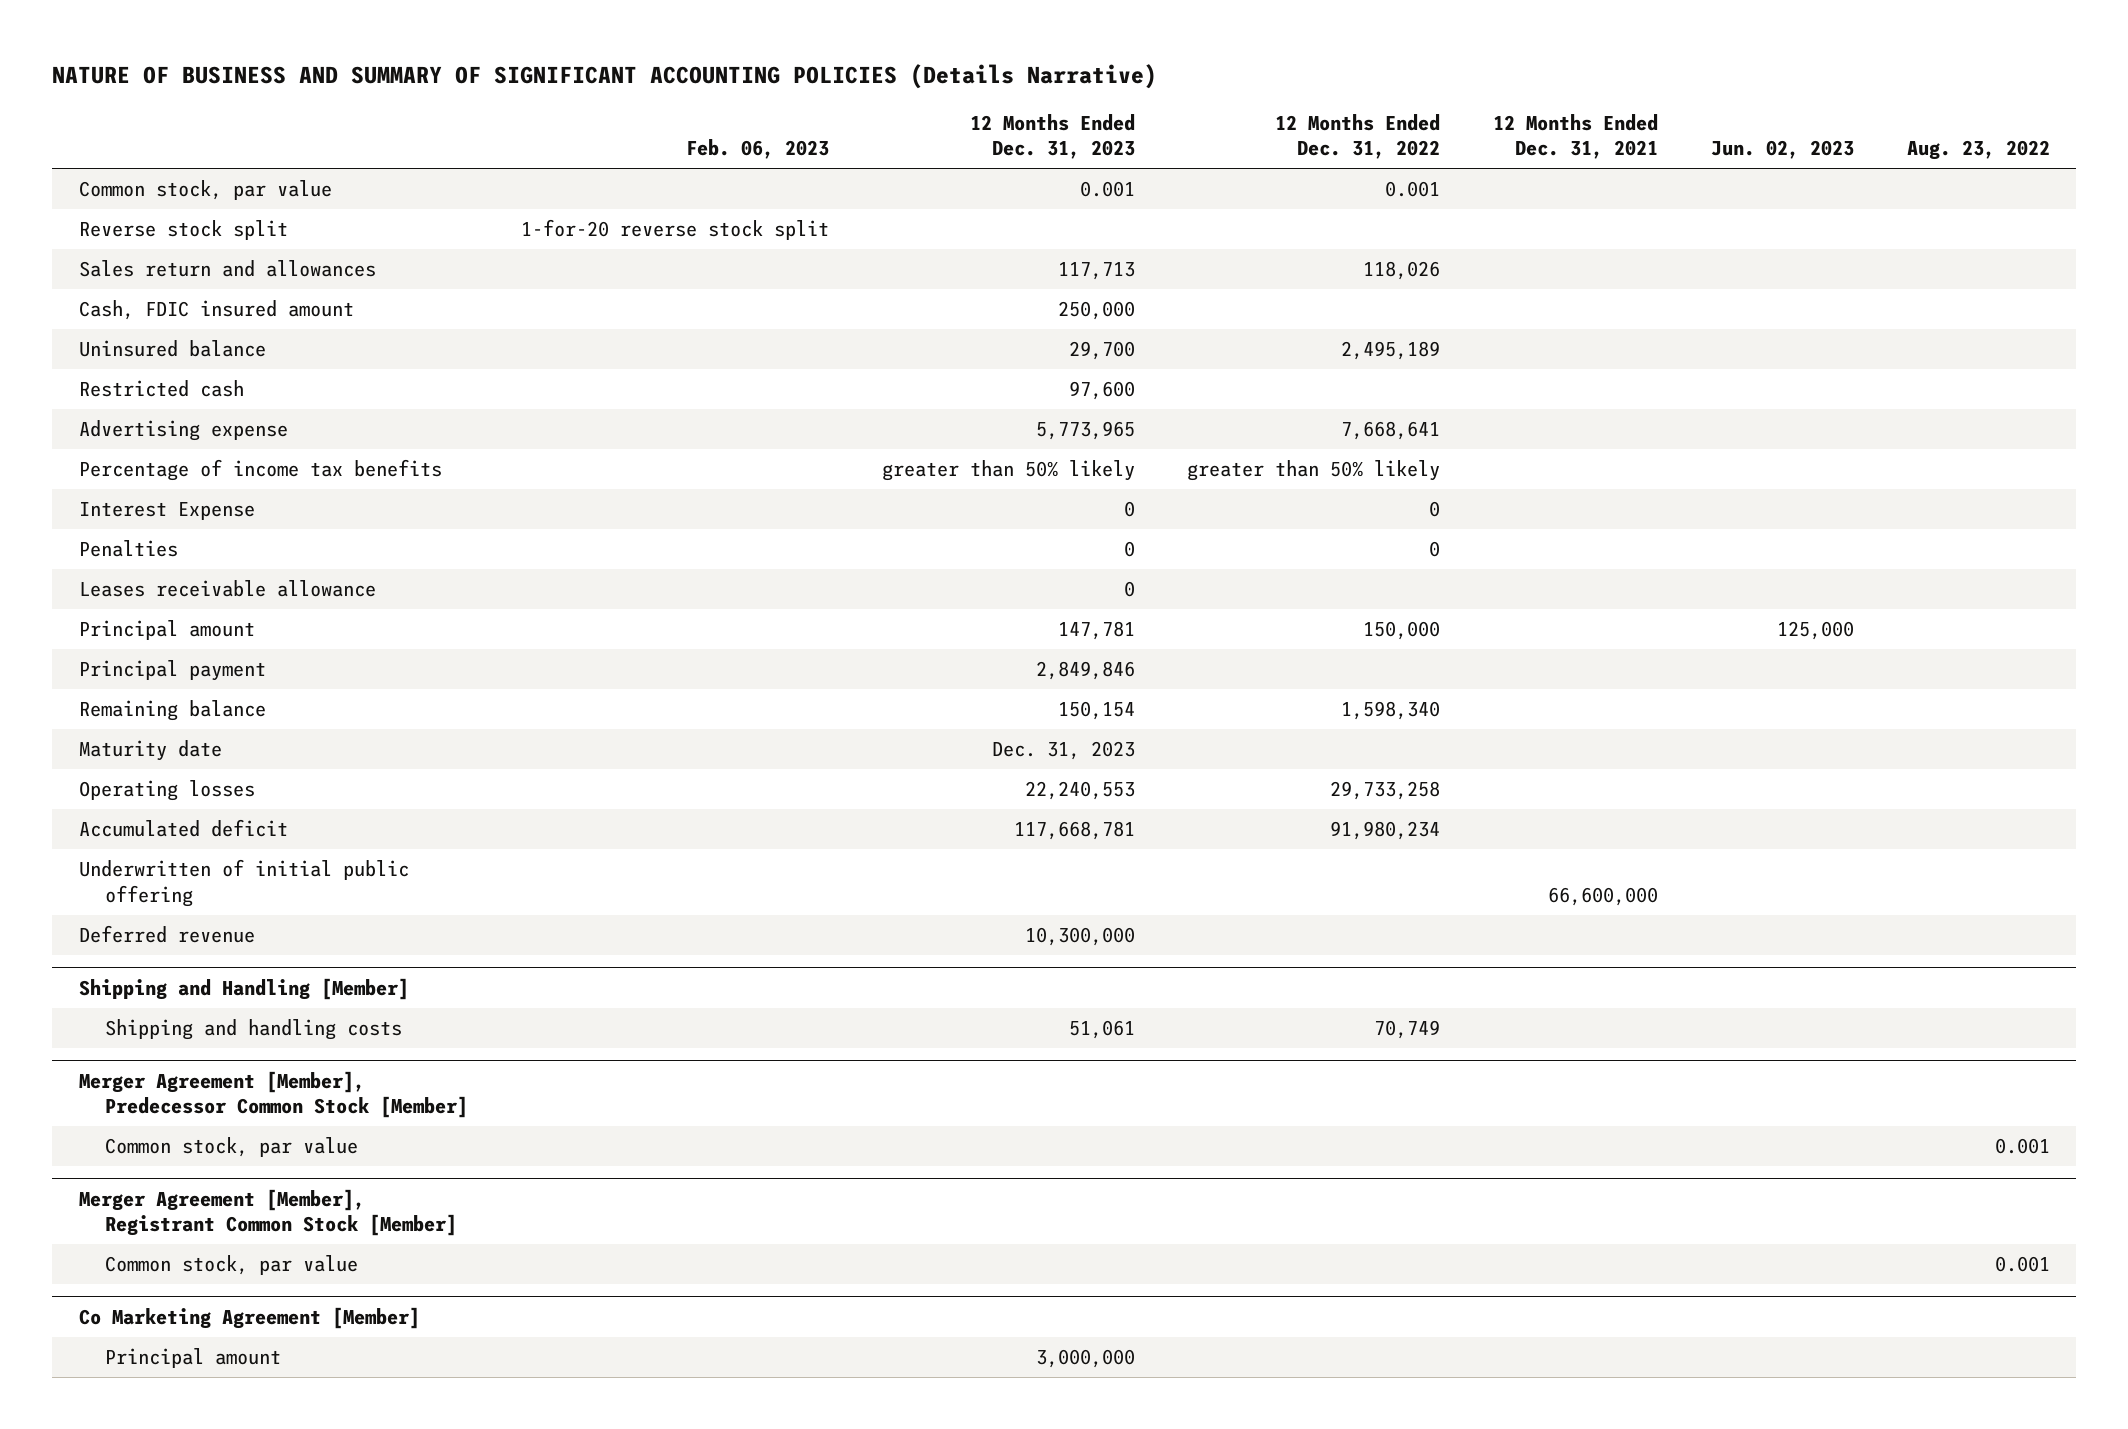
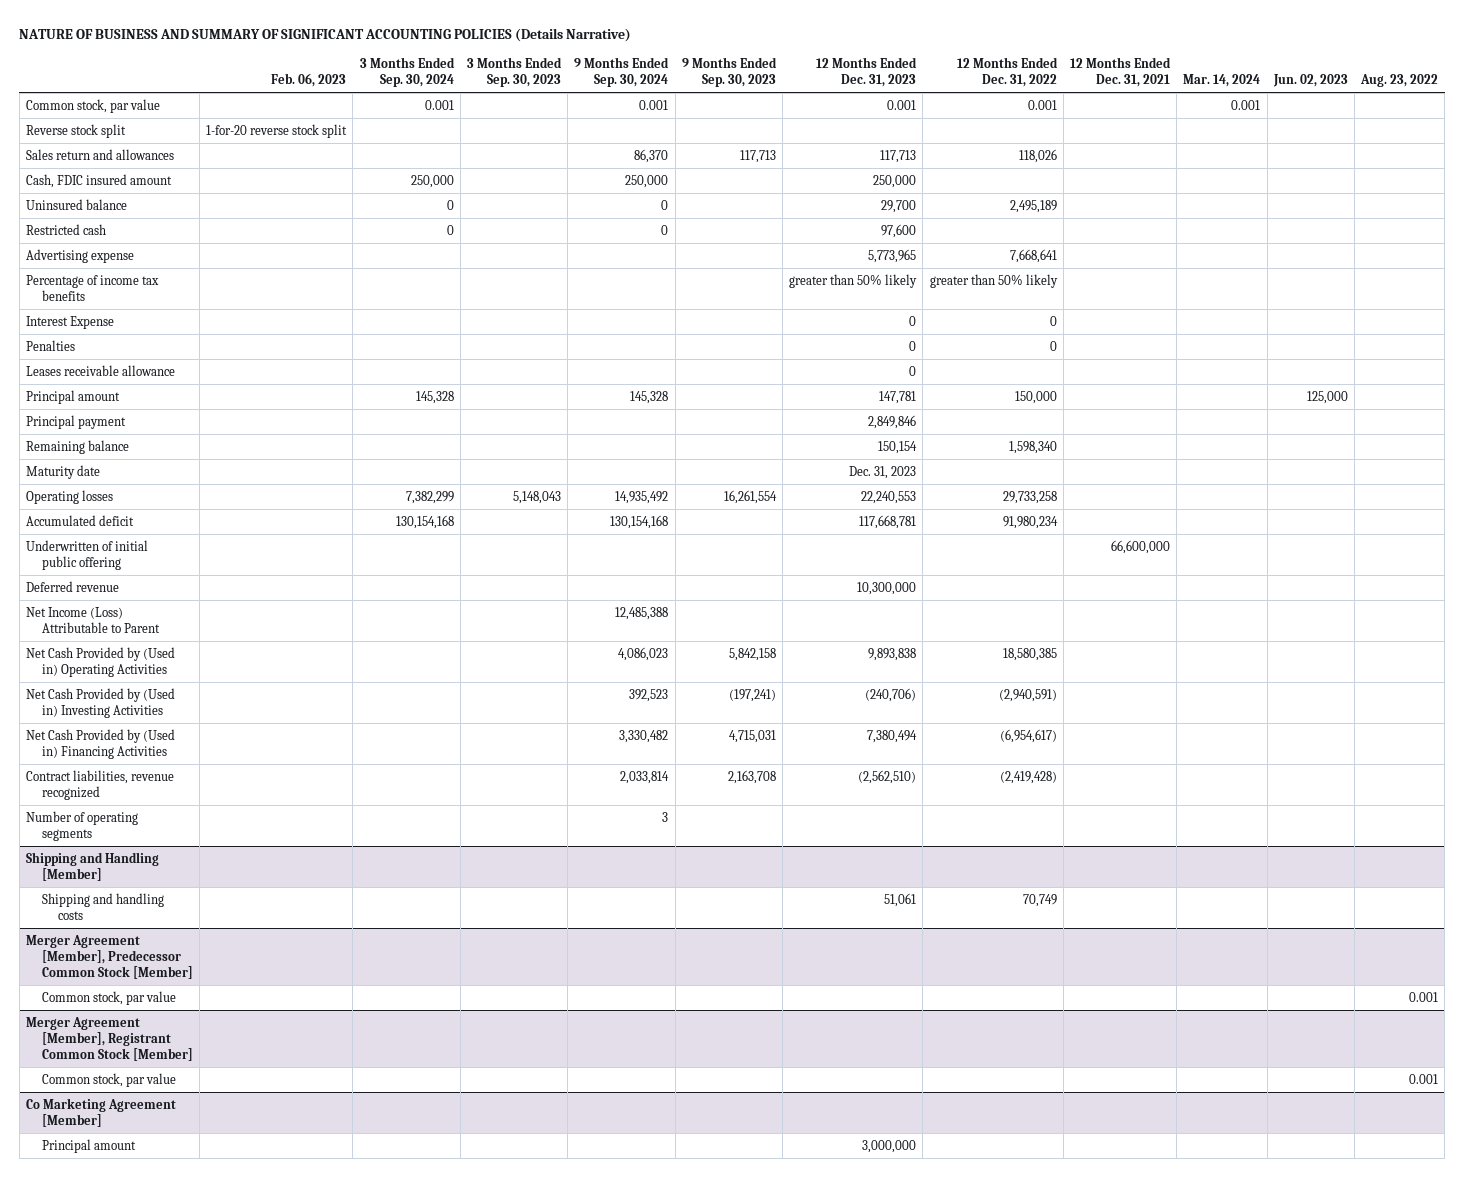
none -> [359,56,455,87] 3 Months Ended Sep. 30, 2024
none -> [467,56,563,87] 3 Months Ended Sep. 30, 2023
none -> [574,56,670,87] 9 Months Ended Sep. 30, 2024
none -> [681,56,777,87] 9 Months Ended Sep. 30, 2023
none -> [1183,73,1261,87] Mar. 14, 2024
none -> [26,606,160,633] Net Income (Loss) Attributable to Parent
none -> [26,646,176,677] Net Cash Provided by (Used in) Operating Activities
none -> [26,687,176,718] Net Cash Provided by (Used in) Investing Activities
none -> [26,728,176,759] Net Cash Provided by (Used in) Financing Activities
none -> [26,769,175,800] Contract liabilities, revenue recognized
none -> [26,810,139,841] Number of operating segments

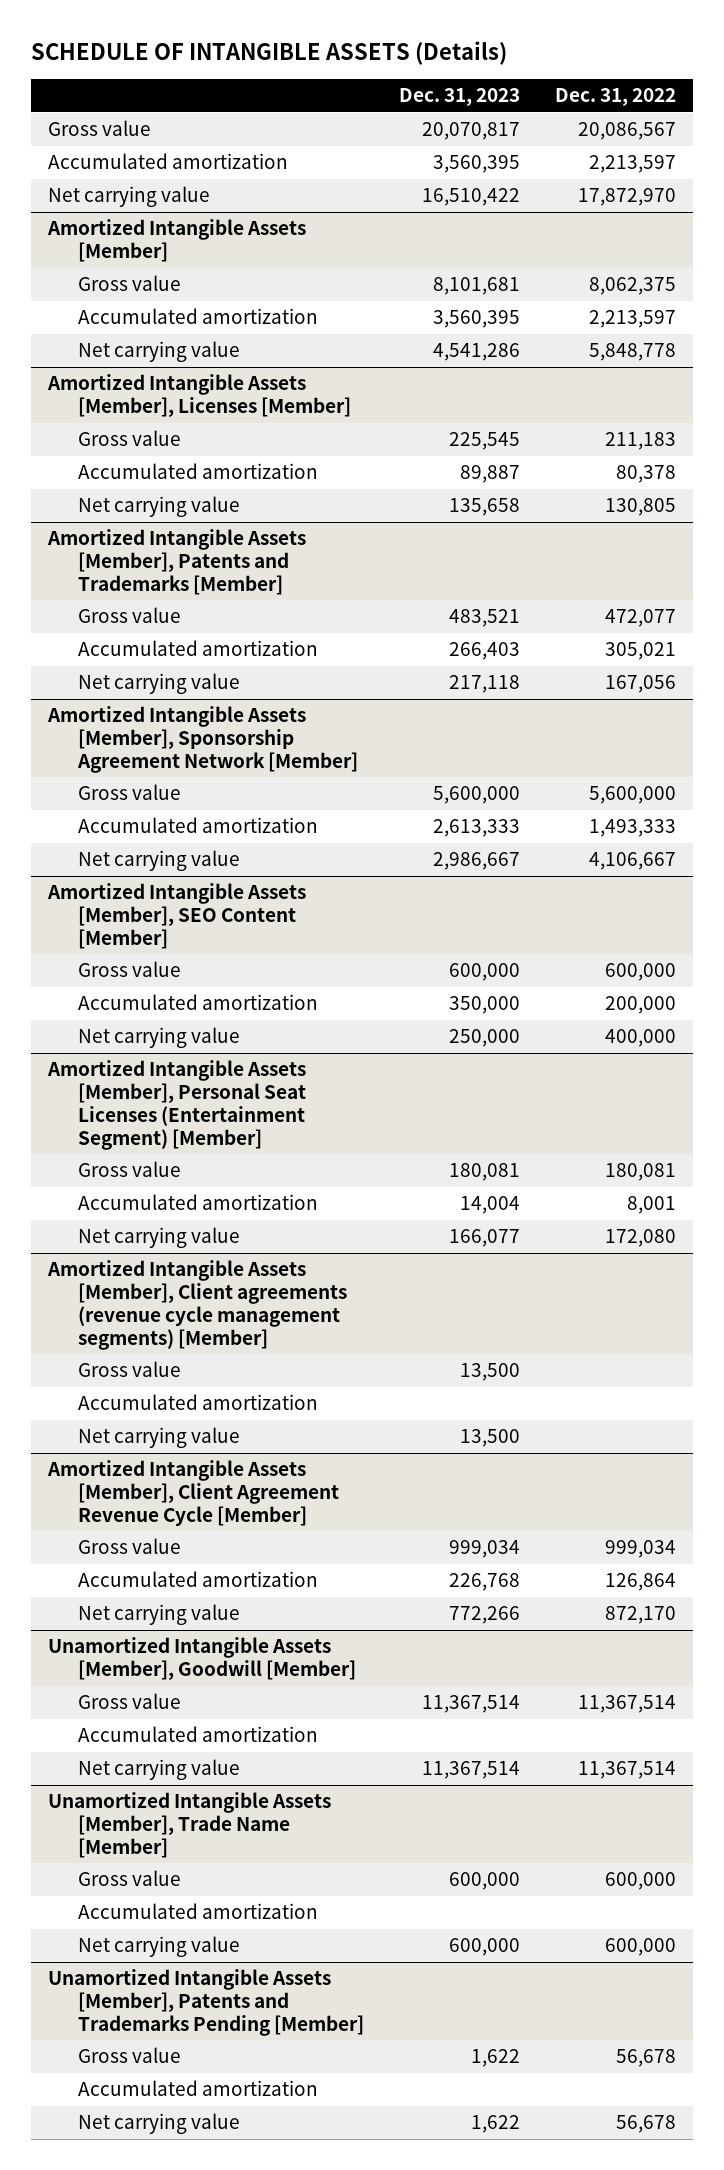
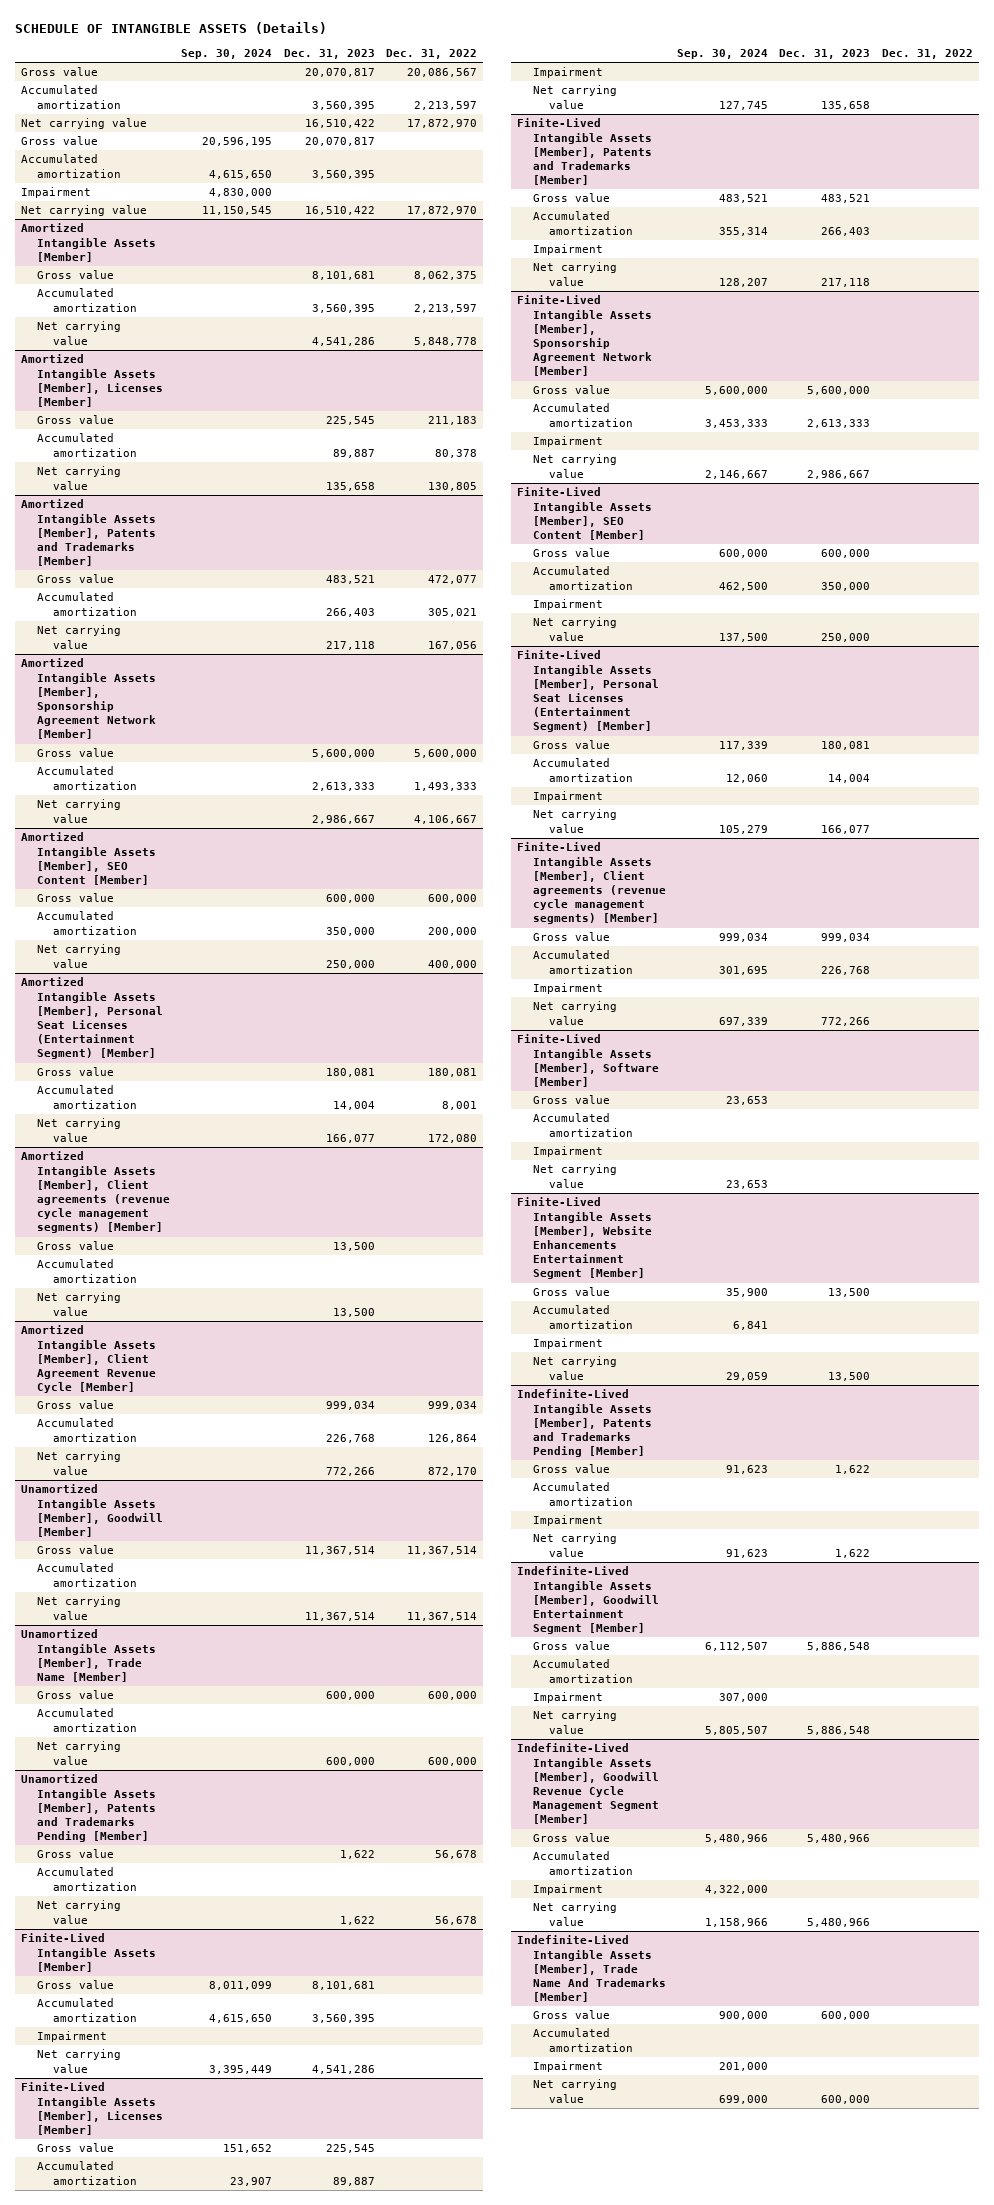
none -> [181,49,273,60] Sep. 30, 2024
none -> [21,136,99,146] Gross value
none -> [21,154,121,178] Accumulated amortization
none -> [21,187,92,199] Impairment
none -> [21,205,148,217] Net carrying value
none -> [21,1933,156,1972] Finite-Lived Intangible Assets [Member]
none -> [36,1980,114,1990] Gross value
none -> [36,1998,137,2022] Accumulated amortization
none -> [36,2031,107,2043] Impairment
none -> [36,2049,121,2073] Net carrying value
none -> [21,2082,163,2136] Finite-Lived Intangible Assets [Member], Licenses [Member]
none -> [36,2143,114,2153] Gross value
none -> [36,2161,137,2185] Accumulated amortization
none -> [532,67,603,79] Impairment
none -> [532,85,617,109] Net carrying value
none -> [516,118,652,186] Finite-Lived Intangible Assets [Member], Patents and Trademarks [Member]
none -> [532,193,610,203] Gross value
none -> [532,211,633,235] Accumulated amortization
none -> [532,244,603,256] Impairment
none -> [532,262,617,286] Net carrying value
none -> [516,295,652,377] Finite-Lived Intangible Assets [Member], Sponsorship Agreement Network [Member]
none -> [532,385,610,395] Gross value
none -> [532,403,633,427] Accumulated amortization
none -> [532,436,603,448] Impairment
none -> [532,454,617,478] Net carrying value
none -> [516,487,652,541] Finite-Lived Intangible Assets [Member], SEO Content [Member]
none -> [532,548,610,558] Gross value
none -> [532,566,633,590] Accumulated amortization
none -> [532,599,603,611] Impairment
none -> [532,617,617,641] Net carrying value
none -> [516,650,659,733] Finite-Lived Intangible Assets [Member], Personal Seat Licenses (Entertainment Segment) [Member]
none -> [532,740,610,750] Gross value
none -> [532,758,633,782] Accumulated amortization
none -> [532,791,603,803] Impairment
none -> [532,809,617,833] Net carrying value
none -> [516,842,666,925] Finite-Lived Intangible Assets [Member], Client agreements (revenue cycle management segments) [Member]
none -> [532,932,610,942] Gross value
none -> [532,950,633,974] Accumulated amortization
none -> [532,983,603,995] Impairment
none -> [532,1001,617,1025] Net carrying value
none -> [516,1034,659,1088] Finite-Lived Intangible Assets [Member], Software [Member]
none -> [532,1095,610,1105] Gross value
none -> [532,1113,633,1137] Accumulated amortization
none -> [532,1146,603,1158] Impairment
none -> [532,1164,617,1188] Net carrying value
none -> [516,1197,652,1280] Finite-Lived Intangible Assets [Member], Website Enhancements Entertainment Segment [Member]
none -> [532,1287,610,1297] Gross value
none -> [532,1305,633,1329] Accumulated amortization
none -> [532,1338,603,1350] Impairment
none -> [532,1356,617,1380] Net carrying value
none -> [516,1389,652,1458] Indefinite-Lived Intangible Assets [Member], Patents and Trademarks Pending [Member]
none -> [532,1464,610,1474] Gross value
none -> [532,1482,633,1506] Accumulated amortization
none -> [532,1515,603,1527] Impairment
none -> [532,1533,617,1557] Net carrying value
none -> [516,1566,659,1635] Indefinite-Lived Intangible Assets [Member], Goodwill Entertainment Segment [Member]
none -> [532,1641,610,1651] Gross value
none -> [532,1659,633,1683] Accumulated amortization
none -> [532,1692,603,1704] Impairment
none -> [532,1710,617,1734] Net carrying value
none -> [516,1743,659,1825] Indefinite-Lived Intangible Assets [Member], Goodwill Revenue Cycle Management Segment [Member]
none -> [532,1833,610,1843] Gross value
none -> [532,1851,633,1875] Accumulated amortization
none -> [532,1884,603,1896] Impairment
none -> [532,1902,617,1926] Net carrying value
none -> [516,1935,666,2003] Indefinite-Lived Intangible Assets [Member], Trade Name And Trademarks [Member]
none -> [532,2010,610,2020] Gross value
none -> [532,2028,633,2052] Accumulated amortization
none -> [532,2061,603,2073] Impairment
none -> [532,2079,617,2103] Net carrying value

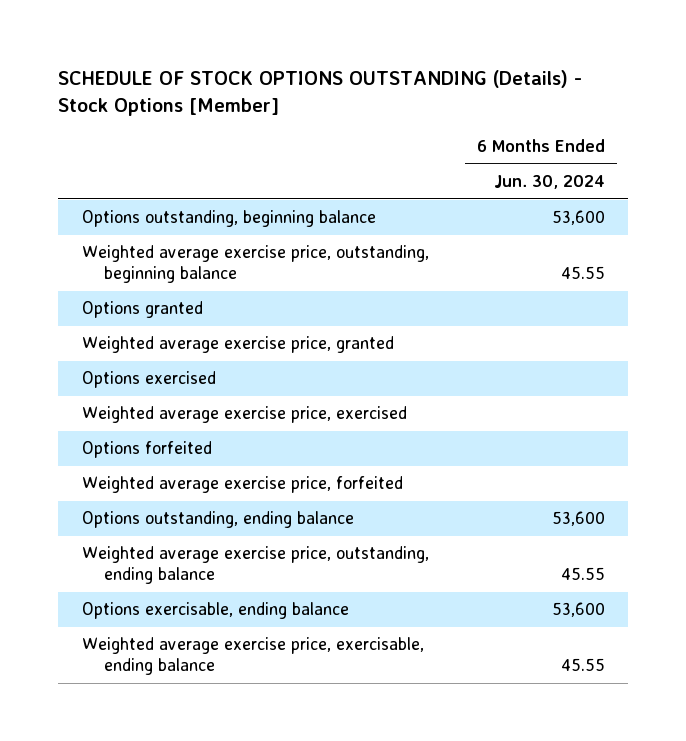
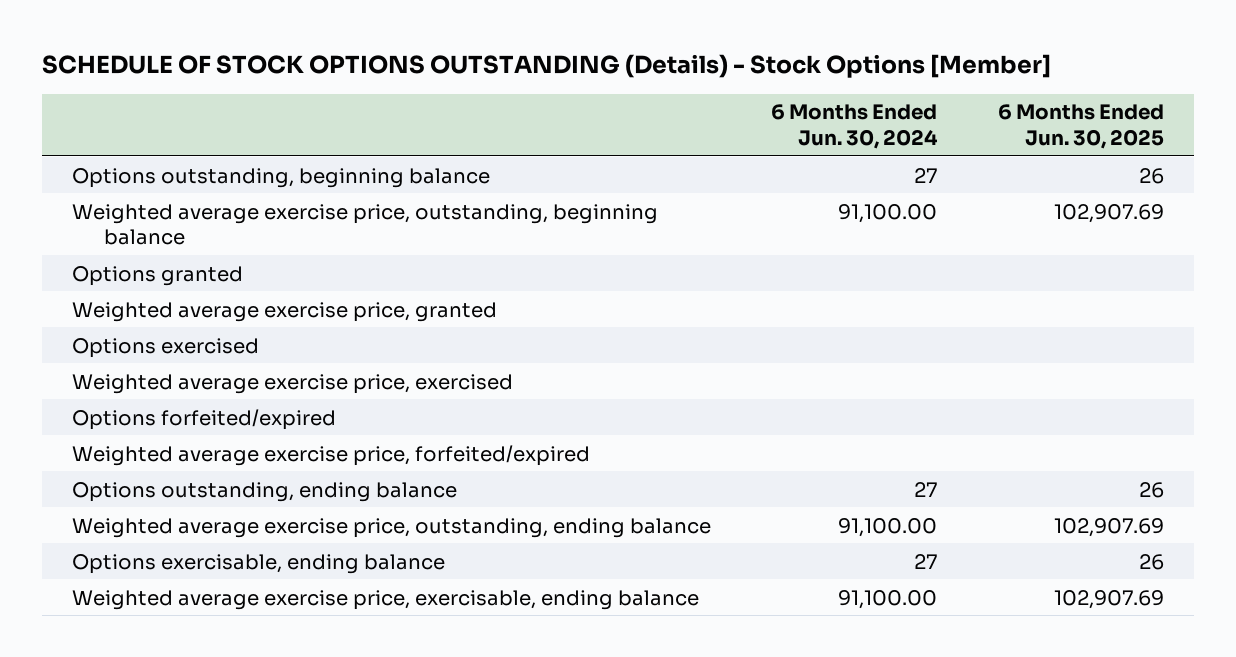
none -> [997,104,1164,149] 6 Months Ended Jun. 30, 2025
[551,210,605,226] 53,600 -> [914,167,938,183] 27
[560,266,605,280] 45.55 -> [838,203,938,223] 91,100.00
[81,441,212,459] Options forfeited -> [72,408,337,430] Options forfeited/expired
[81,476,403,494] Weighted average exercise price, forfeited -> [72,444,591,466] Weighted average exercise price, forfeited/expired
[551,511,605,527] 53,600 -> [914,481,938,497] 27
[560,567,605,581] 45.55 -> [838,517,938,537] 91,100.00
[551,602,605,618] 53,600 -> [914,553,938,569] 27
[560,658,605,672] 45.55 -> [838,589,938,609] 91,100.00

